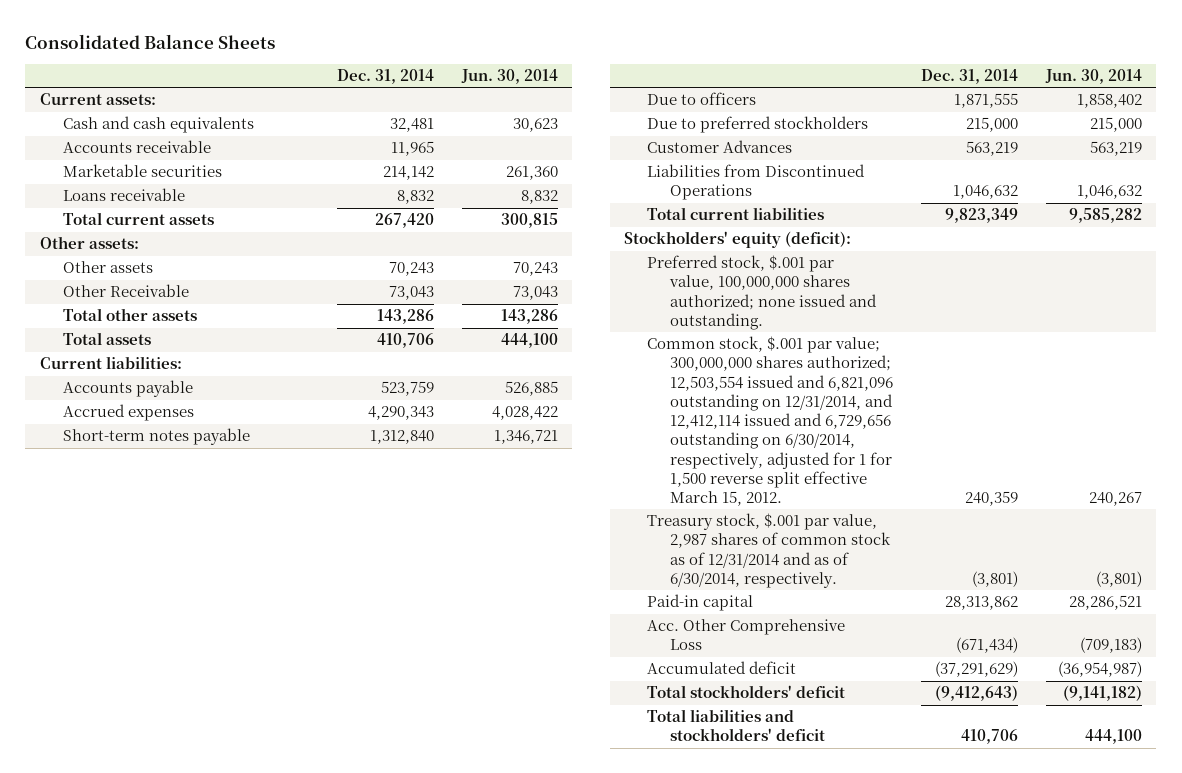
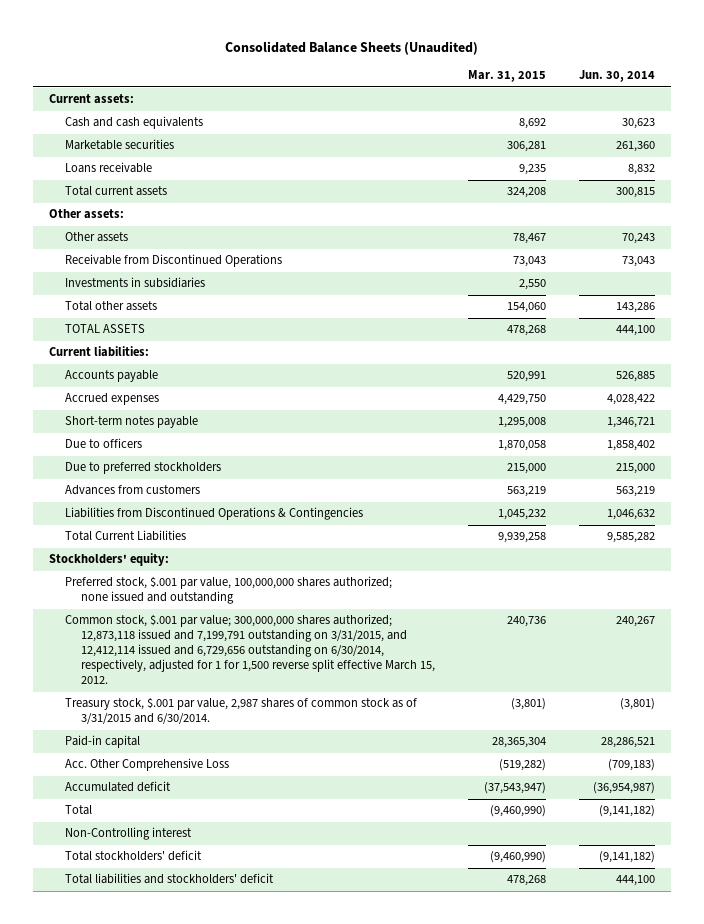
[25,33,276,49] Consolidated Balance Sheets -> [224,40,478,55] Consolidated Balance Sheets (Unaudited)
[336,68,434,84] Dec. 31, 2014 -> none
none -> [467,70,546,83] Mar. 31, 2015
[62,140,211,154] Accounts receivable -> none
[62,284,189,298] Other Receivable -> [64,254,282,268] Receivable from Discontinued Operations
none -> [64,277,205,289] Investments in subsidiaries
[62,332,151,346] Total assets -> [64,324,145,334] TOTAL ASSETS
[646,140,792,154] Customer Advances -> [64,485,200,496] Advances from customers
[646,164,865,201] Liabilities from Discontinued Operations -> [64,507,363,521] Liabilities from Discontinued Operations & Contingencies
[646,207,824,221] Total current liabilities -> [64,530,186,542] Total Current Liabilities
[623,231,851,249] Stockholders' equity (deficit): -> [49,553,170,567] Stockholders' equity:
[646,255,877,330] Preferred stock, $.001 par value, 100,000,000 shares authorized; none issued and outstanding. -> [64,576,392,605] Preferred stock, $.001 par value, 100,000,000 shares authorized; none issued and outstanding
[646,336,893,507] Common stock, $.001 par value; 300,000,000 shares authorized; 12,503,554 issued and 6,821,096 outstanding on 12/31/2014, and 12,412,114 issued and 6,729,656 outstanding on 6/30/2014, respectively, adjusted for 1 for 1,500 reverse split effective March 15, 2012. -> [64,614,435,685] Common stock, $.001 par value; 300,000,000 shares authorized; 12,873,118 issued and 7,199,791 outstanding on 3/31/2015, and 12,412,114 issued and 6,729,656 outstanding on 6/30/2014, respectively, adjusted for 1 for 1,500 reverse split effective March 15, 2012.
[646,513,891,588] Treasury stock, $.001 par value, 2,987 shares of common stock as of 12/31/2014 and as of 6/30/2014, respectively. -> [64,697,417,725] Treasury stock, $.001 par value, 2,987 shares of common stock as of 3/31/2015 and 6/30/2014.
none -> [64,805,92,816] Total
none -> [64,827,192,841] Non-Controlling interest

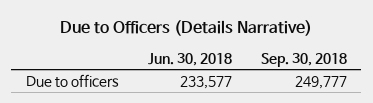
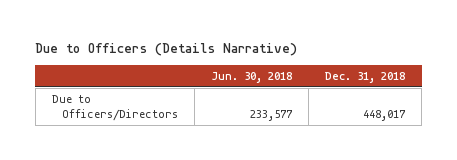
[260,53,347,68] Sep. 30, 2018 -> none
none -> [325,71,406,83] Dec. 31, 2018
[25,74,119,89] Due to officers -> [51,94,178,121] Due to Officers/Directors

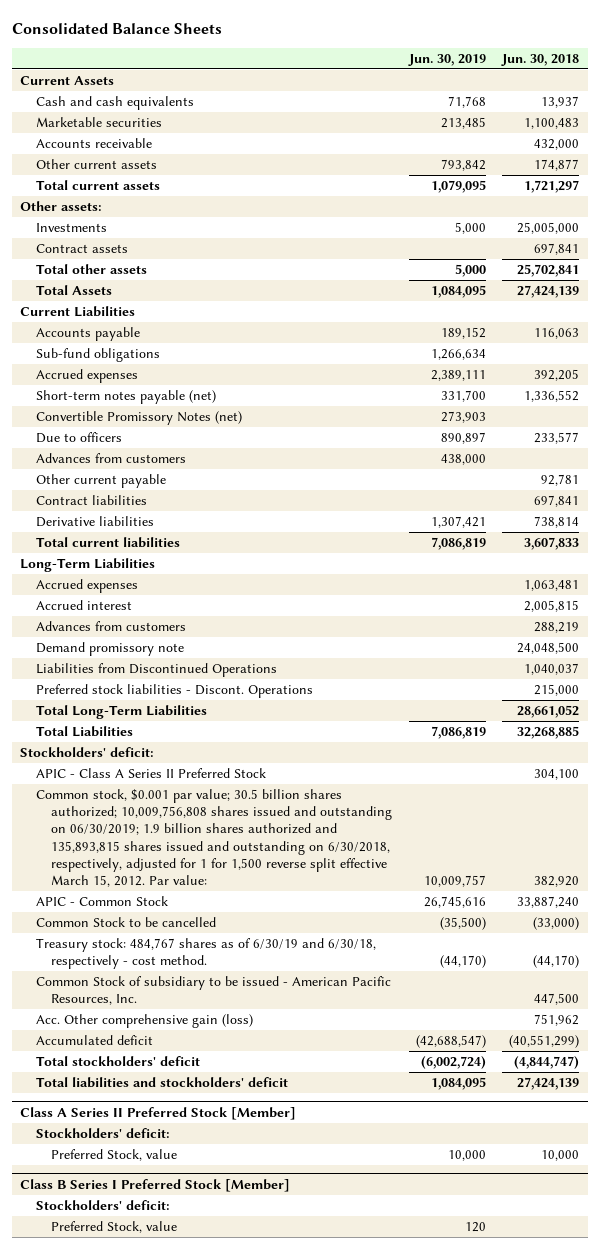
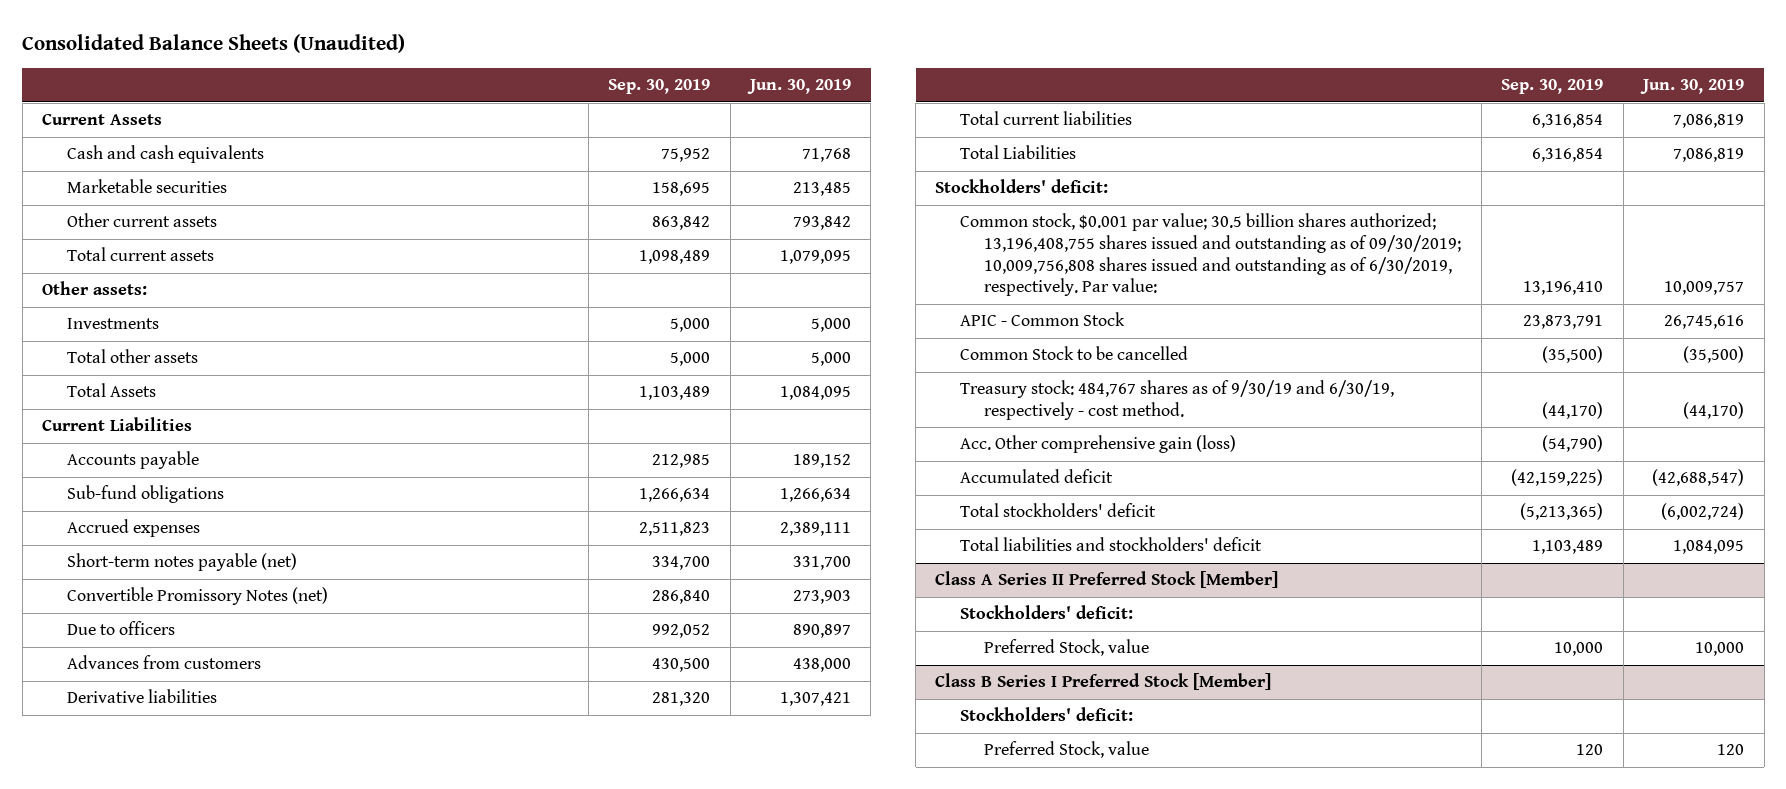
[11,22,222,34] Consolidated Balance Sheets -> [22,34,406,54] Consolidated Balance Sheets (Unaudited)
[501,53,580,66] Jun. 30, 2018 -> none
none -> [608,79,711,95] Sep. 30, 2019
[35,138,152,149] Accounts receivable -> none
[35,244,128,254] Contract assets -> none
[35,474,166,489] Other current payable -> none
[35,495,147,506] Contract liabilities -> none
[20,558,156,573] Long-Term Liabilities -> none
[35,579,138,594] Accrued expenses -> none
[35,600,132,611] Accrued interest -> none
[35,621,186,632] Advances from customers -> none
[35,642,184,657] Demand promissory note -> none
[35,663,277,678] Liabilities from Discontinued Operations -> none
[35,684,313,699] Preferred stock liabilities - Discont. Operations -> none
[35,705,207,720] Total Long-Term Liabilities -> none
[35,768,266,779] APIC - Class A Series II Preferred Stock -> none
[35,789,393,887] Common stock, $0.001 par value; 30.5 billion shares authorized; 10,009,756,808 shares issued and outstanding on 06/30/2019; 1.9 billion shares authorized and 135,893,815 shares issued and outstanding on 6/30/2018, respectively, adjusted for 1 for 1,500 reverse split effective March 15, 2012. Par value: -> [959,213,1462,297] Common stock, $0.001 par value; 30.5 billion shares authorized; 13,196,408,755 shares issued and outstanding as of 09/30/2019; 10,009,756,808 shares issued and outstanding as of 6/30/2019, respectively. Par value:
[35,976,391,1006] Common Stock of subsidiary to be issued - American Pacific Resources, Inc. -> none
[35,938,376,970] Treasury stock: 484,767 shares as of 6/30/19 and 6/30/18, respectively - cost method. -> [959,380,1394,421] Treasury stock: 484,767 shares as of 9/30/19 and 6/30/19, respectively - cost method.

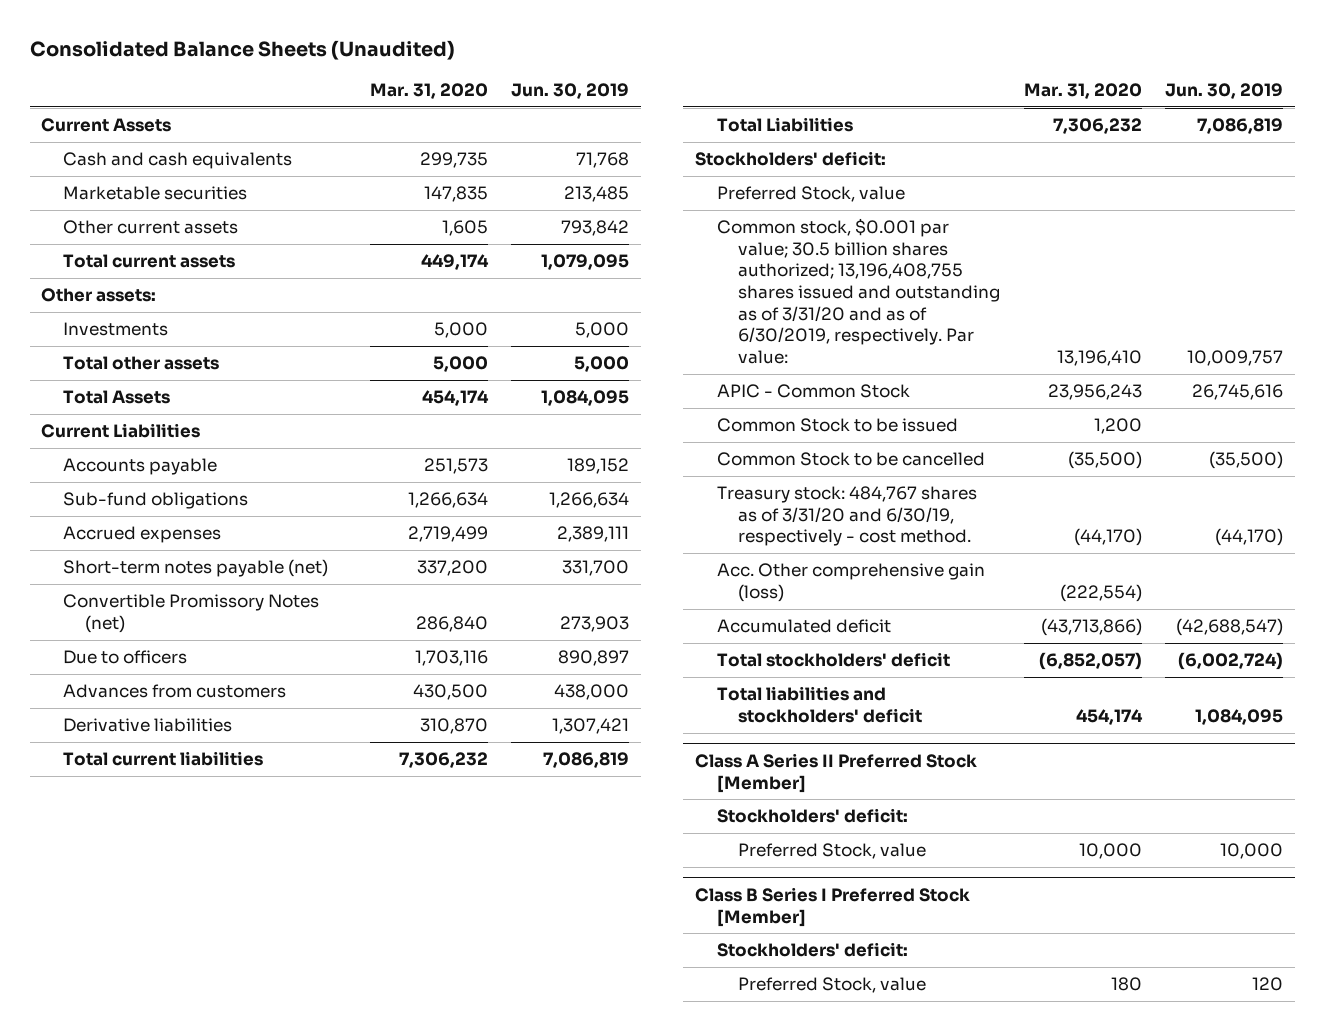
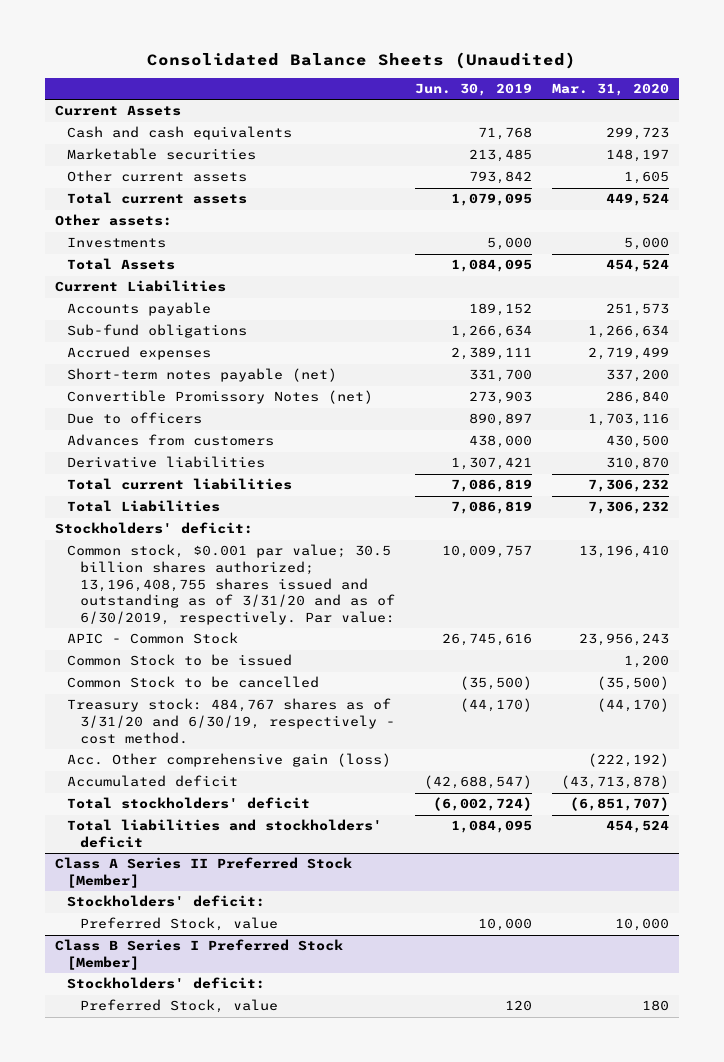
[419,152,488,169] 299,735 -> [605,127,669,141] 299,723
[423,186,488,203] 147,835 -> [605,149,669,163] 148,197
[420,254,489,271] 449,174 -> [605,193,669,207] 449,524
[62,356,219,371] Total other assets -> none
[421,390,489,407] 454,174 -> [605,259,669,273] 454,524
[716,186,905,203] Preferred Stock, value -> none
[1059,583,1142,602] (222,554) -> [587,753,669,768] (222,192)
[1040,618,1142,637] (43,713,866) -> [560,775,669,790] (43,713,878)
[1038,652,1142,671] (6,852,057) -> [569,797,669,812] (6,851,707)
[1075,708,1143,725] 454,174 -> [605,820,669,834] 454,524

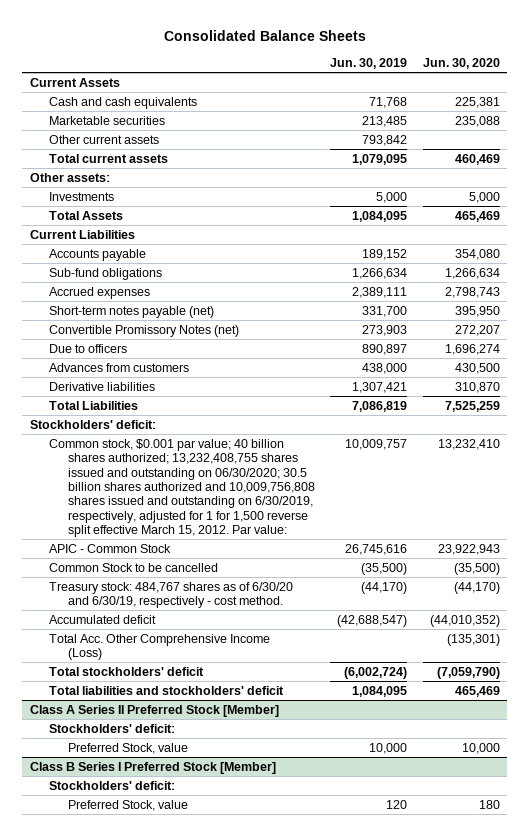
[146,51,576,69] Consolidated Balance Sheets (Unaudited) -> [163,30,366,42] Consolidated Balance Sheets
[551,83,669,97] Mar. 31, 2020 -> none
none -> [422,58,500,70] Jun. 30, 2020
[67,478,293,491] Total current liabilities -> none
[67,544,395,626] Common stock, $0.001 par value; 30.5 billion shares authorized; 13,196,408,755 shares issued and outstanding as of 3/31/20 and as of 6/30/2019, respectively. Par value: -> [48,438,315,538] Common stock, $0.001 par value; 40 billion shares authorized; 13,232,408,755 shares issued and outstanding on 06/30/2020; 30.5 billion shares authorized and 10,009,756,808 shares issued and outstanding on 6/30/2019, respectively, adjusted for 1 for 1,500 reverse split effective March 15, 2012. Par value:
[67,654,293,667] Common Stock to be issued -> none
[67,753,392,768] Acc. Other comprehensive gain (loss) -> none
[67,698,395,744] Treasury stock: 484,767 shares as of 3/31/20 and 6/30/19, respectively - cost method. -> [48,581,293,609] Treasury stock: 484,767 shares as of 6/30/20 and 6/30/19, respectively - cost method.
none -> [48,633,270,661] Total Acc. Other Comprehensive Income (Loss)

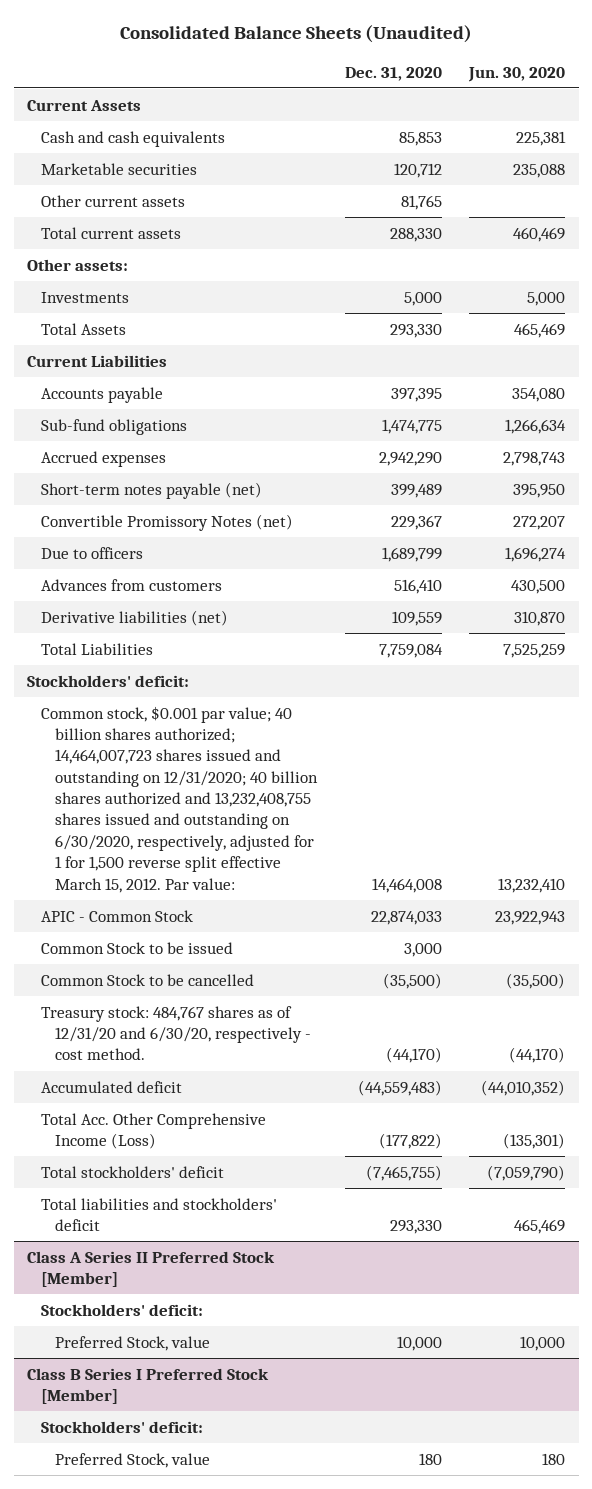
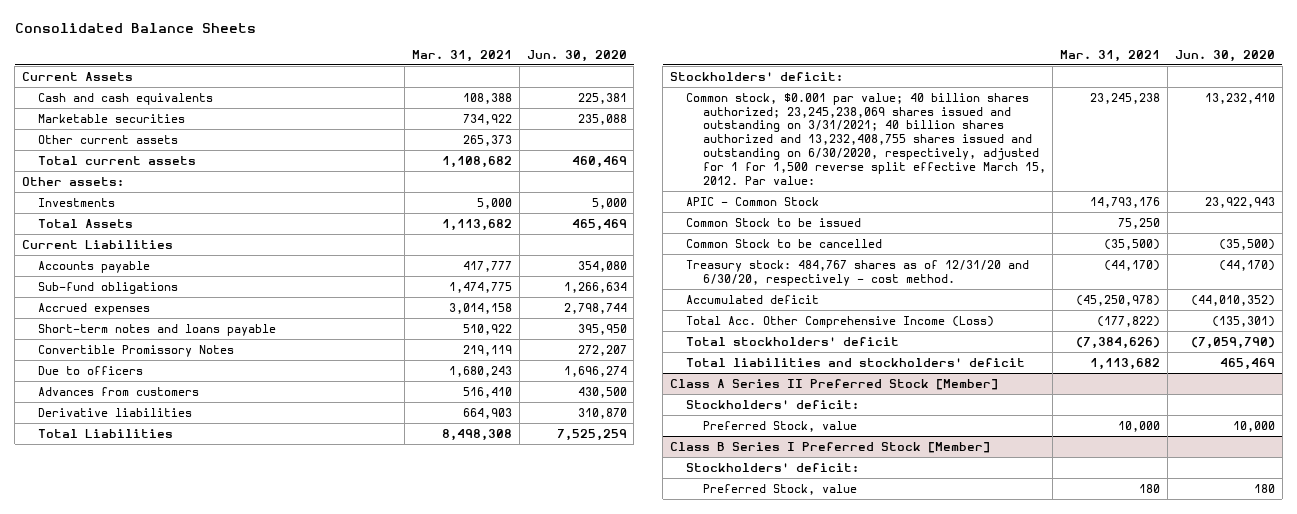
[120,25,473,44] Consolidated Balance Sheets (Unaudited) -> [14,22,256,33] Consolidated Balance Sheets
[344,66,442,81] Dec. 31, 2020 -> none
none -> [412,49,513,62] Mar. 31, 2021
[502,451,565,466] 2,798,743 -> [563,302,627,314] 2,798,744
[41,481,263,499] Short-term notes payable (net) -> [38,323,277,336] Short-term notes and loans payable
[41,513,294,531] Convertible Promissory Notes (net) -> [38,344,235,357] Convertible Promissory Notes
[41,609,229,626] Derivative liabilities (net) -> [38,407,193,417] Derivative liabilities
[41,705,319,893] Common stock, $0.001 par value; 40 billion shares authorized; 14,464,007,723 shares issued and outstanding on 12/31/2020; 40 billion shares authorized and 13,232,408,755 shares issued and outstanding on 6/30/2020, respectively, adjusted for 1 for 1,500 reverse split effective March 15, 2012. Par value: -> [686,92,1046,185] Common stock, $0.001 par value; 40 billion shares authorized; 23,245,238,069 shares issued and outstanding on 3/31/2021; 40 billion shares authorized and 13,232,408,755 shares issued and outstanding on 6/30/2020, respectively, adjusted for 1 for 1,500 reverse split effective March 15, 2012. Par value:

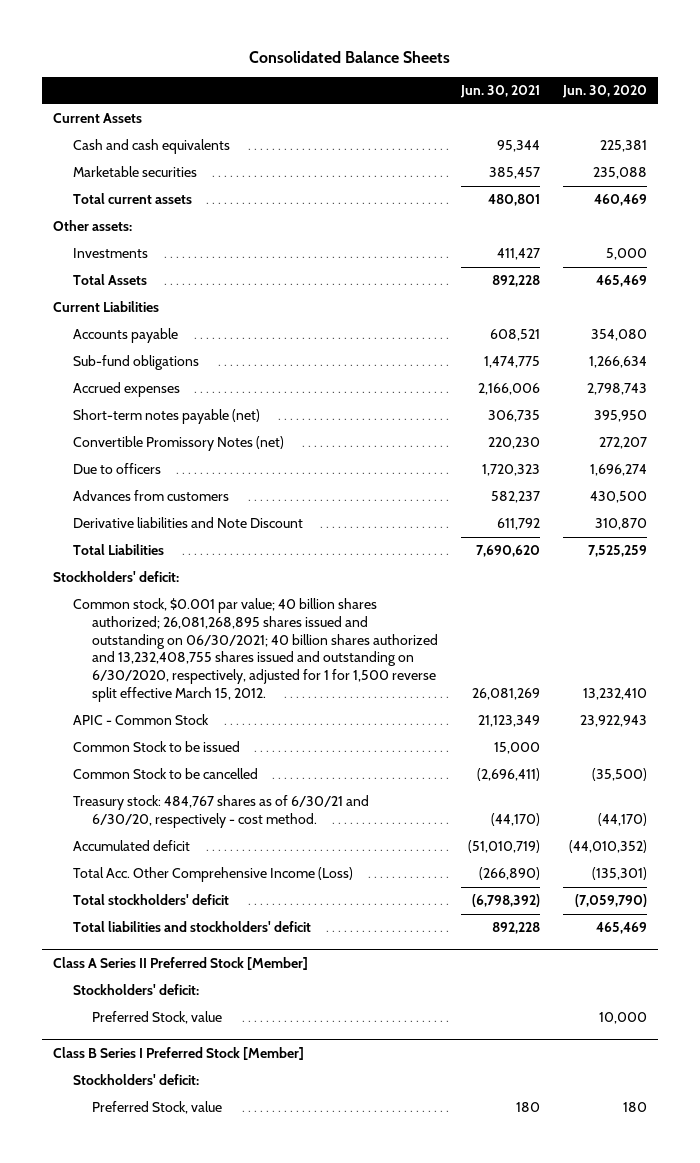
[412,49,513,62] Mar. 31, 2021 -> none
none -> [459,85,540,99] Jun. 30, 2021
[38,134,179,144] Other current assets -> none
[563,302,627,314] 2,798,744 -> [586,383,647,396] 2,798,743
[38,323,277,336] Short-term notes and loans payable -> [72,409,260,425] Short-term notes payable (net)
[38,344,235,357] Convertible Promissory Notes -> [72,436,284,452] Convertible Promissory Notes (net)
[38,407,193,417] Derivative liabilities -> [72,517,303,529] Derivative liabilities and Note Discount
[686,92,1046,185] Common stock, $0.001 par value; 40 billion shares authorized; 23,245,238,069 shares issued and outstanding on 3/31/2021; 40 billion shares authorized and 13,232,408,755 shares issued and outstanding on 6/30/2020, respectively, adjusted for 1 for 1,500 reverse split effective March 15, 2012. Par value: -> [72,598,438,702] Common stock, $0.001 par value; 40 billion shares authorized; 26,081,268,895 shares issued and outstanding on 06/30/2021; 40 billion shares authorized and 13,232,408,755 shares issued and outstanding on 6/30/2020, respectively, adjusted for 1 for 1,500 reverse split effective March 15, 2012.
[686,259,1030,286] Treasury stock: 484,767 shares as of 12/31/20 and 6/30/20, respectively - cost method. -> [72,795,369,828] Treasury stock: 484,767 shares as of 6/30/21 and 6/30/20, respectively - cost method.

